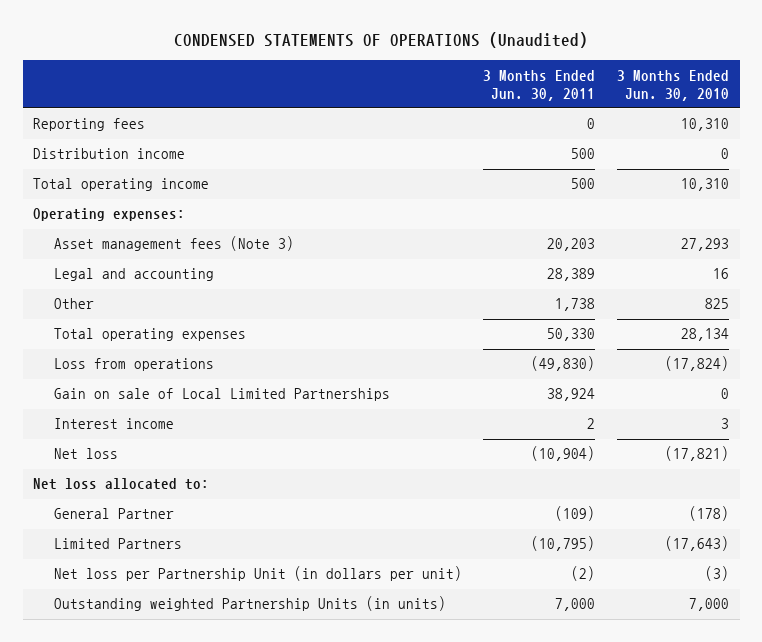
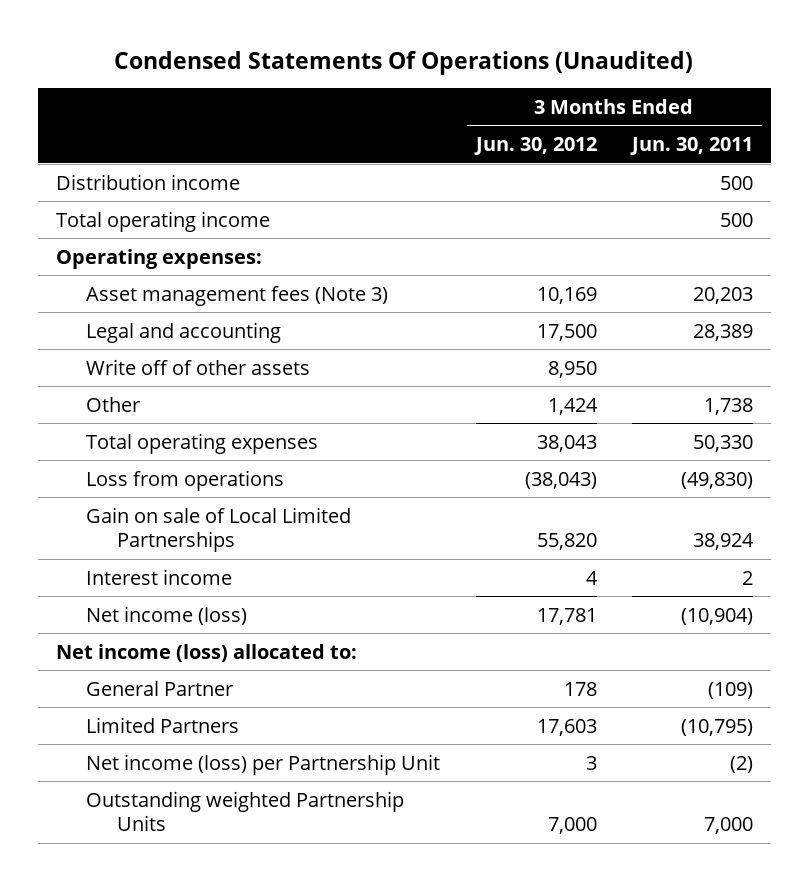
[174,32,589,49] CONDENSED STATEMENTS OF OPERATIONS (Unaudited) -> [114,50,694,75] Condensed Statements Of Operations (Unaudited)
[616,69,729,101] 3 Months Ended Jun. 30, 2010 -> none
none -> [473,137,597,156] Jun. 30, 2012
[33,118,146,132] Reporting fees -> none
none -> [86,358,311,375] Write off of other assets
[53,448,118,460] Net loss -> [86,605,248,625] Net income (loss)
[33,478,210,491] Net loss allocated to: -> [56,643,358,662] Net income (loss) allocated to:
[53,566,462,582] Net loss per Partnership Unit (in dollars per unit) -> [86,753,441,775] Net income (loss) per Partnership Unit
[53,596,446,612] Outstanding weighted Partnership Units (in units) -> [86,790,405,832] Outstanding weighted Partnership Units

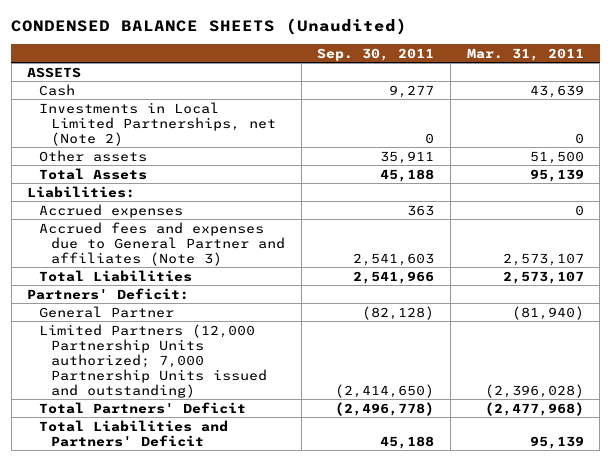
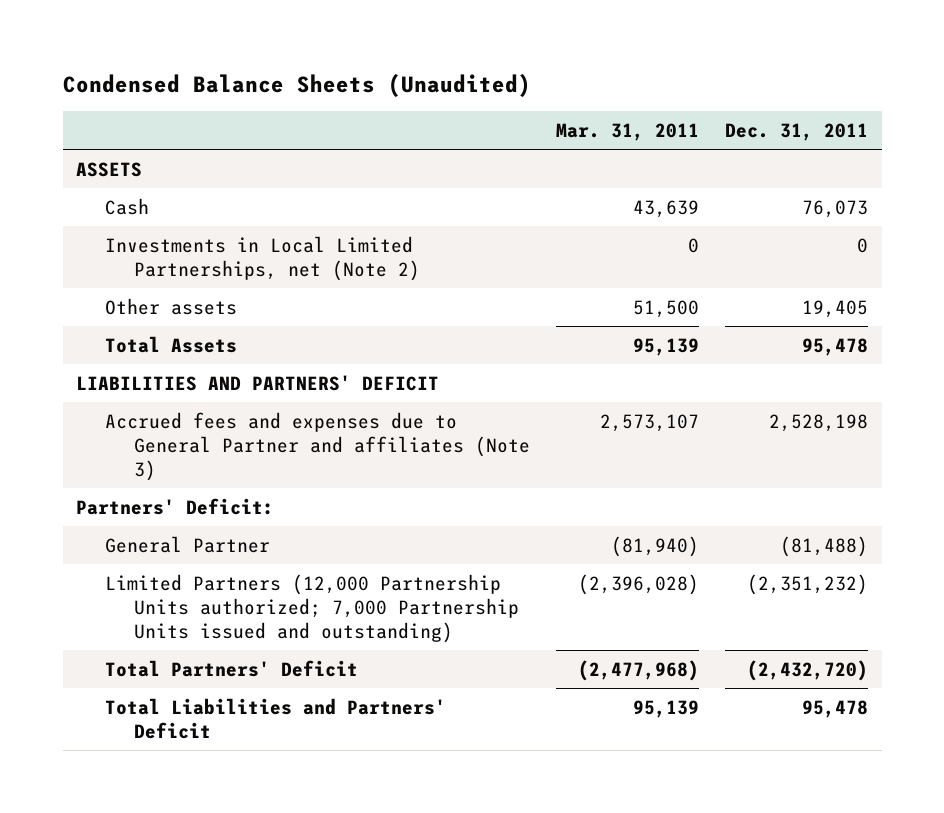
[11,18,408,36] CONDENSED BALANCE SHEETS (Unaudited) -> [62,74,531,98] Condensed Balance Sheets (Unaudited)
[317,47,435,61] Sep. 30, 2011 -> none
none -> [725,122,869,141] Dec. 31, 2011
[27,185,136,198] Liabilities: -> none
[39,203,184,218] Accrued expenses -> none
none -> [75,374,439,391] LIABILITIES AND PARTNERS' DEFICIT
[39,269,193,282] Total Liabilities -> none

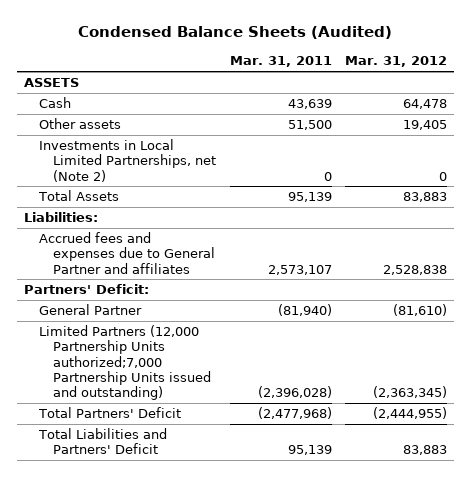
[62,74,531,98] Condensed Balance Sheets (Unaudited) -> [78,26,393,40] Condensed Balance Sheets (Audited)
[725,122,869,141] Dec. 31, 2011 -> none
none -> [345,56,448,68] Mar. 31, 2012
[104,235,420,281] Investments in Local Limited Partnerships, net (Note 2) -> [38,139,217,182] Investments in Local Limited Partnerships, net (Note 2)
[75,374,439,391] LIABILITIES AND PARTNERS' DEFICIT -> none
none -> [23,212,98,223] Liabilities:
[104,411,530,481] Accrued fees and expenses due to General Partner and affiliates (Note 3) -> [38,232,216,274] Accrued fees and expenses due to General Partner and affiliates
[104,573,519,643] Limited Partners (12,000 Partnership Units authorized; 7,000 Partnership Units issued and outstanding) -> [38,325,212,400] Limited Partners (12,000 Partnership Units authorized;7,000 Partnership Units issued and outstanding)

